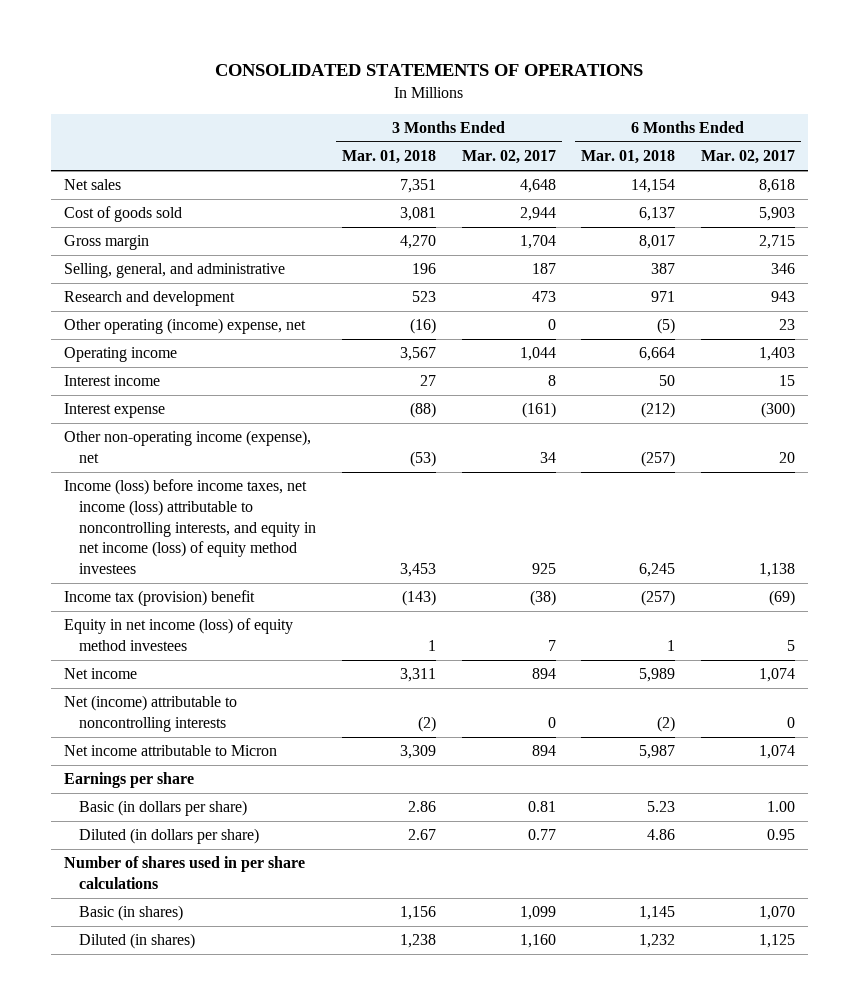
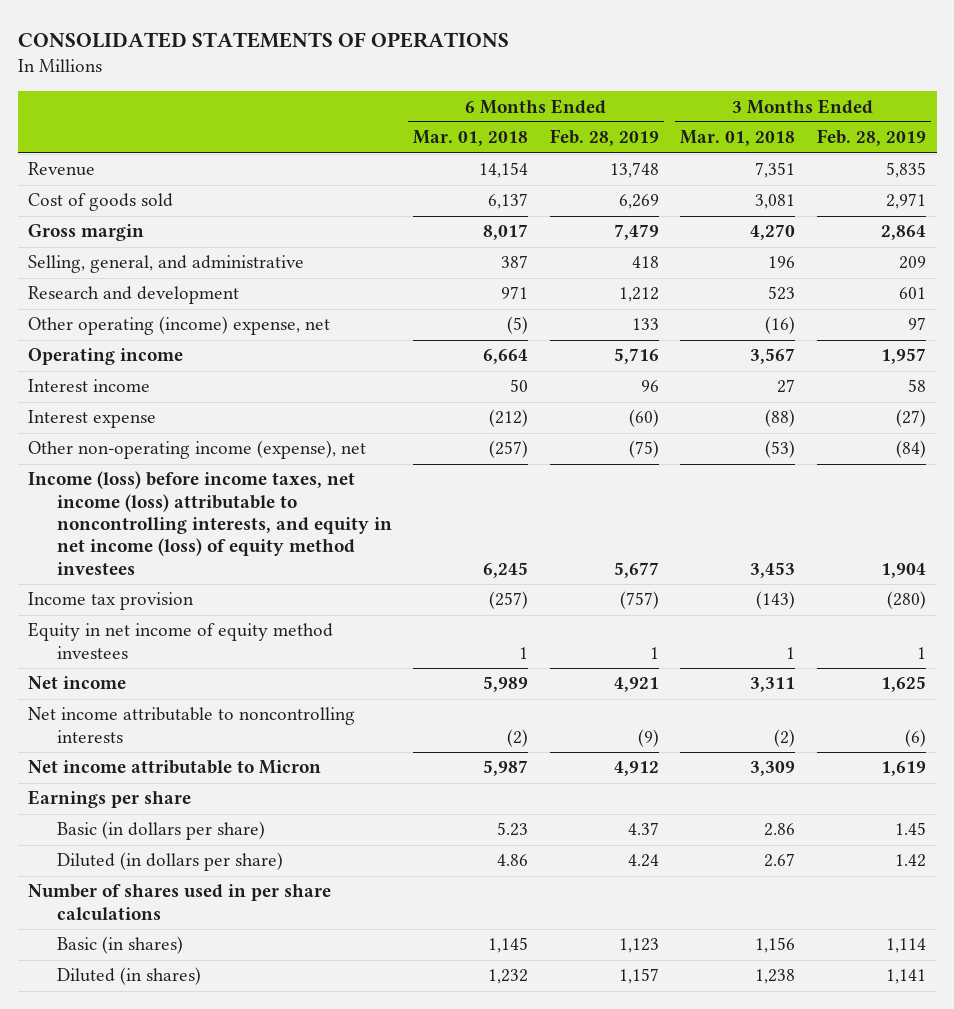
[461,150,556,165] Mar. 02, 2017 -> none
[700,150,795,165] Mar. 02, 2017 -> none
none -> [549,129,659,147] Feb. 28, 2019
none -> [816,129,926,147] Feb. 28, 2019
[63,179,121,191] Net sales -> [28,162,96,177] Revenue
[63,590,255,607] Income tax (provision) benefit -> [28,592,195,611] Income tax provision
[63,618,293,651] Equity in net income (loss) of equity method investees -> [28,622,334,659] Equity in net income of equity method investees
[63,695,237,732] Net (income) attributable to noncontrolling interests -> [28,707,356,743] Net income attributable to noncontrolling interests

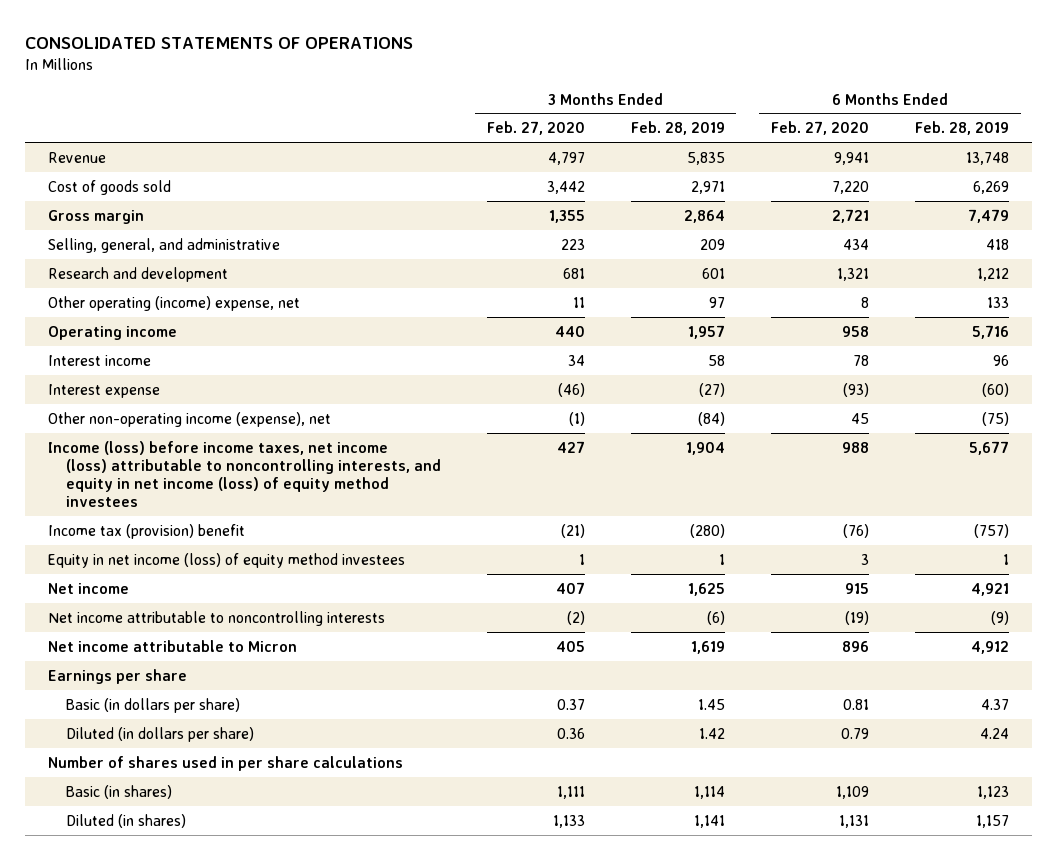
[413,130,529,147] Mar. 01, 2018 -> none
[680,130,796,147] Mar. 01, 2018 -> none
none -> [486,121,585,136] Feb. 27, 2020
none -> [771,121,870,136] Feb. 27, 2020
[28,592,195,611] Income tax provision -> [47,523,245,539] Income tax (provision) benefit
[28,622,334,659] Equity in net income of equity method investees -> [47,552,405,568] Equity in net income (loss) of equity method investees

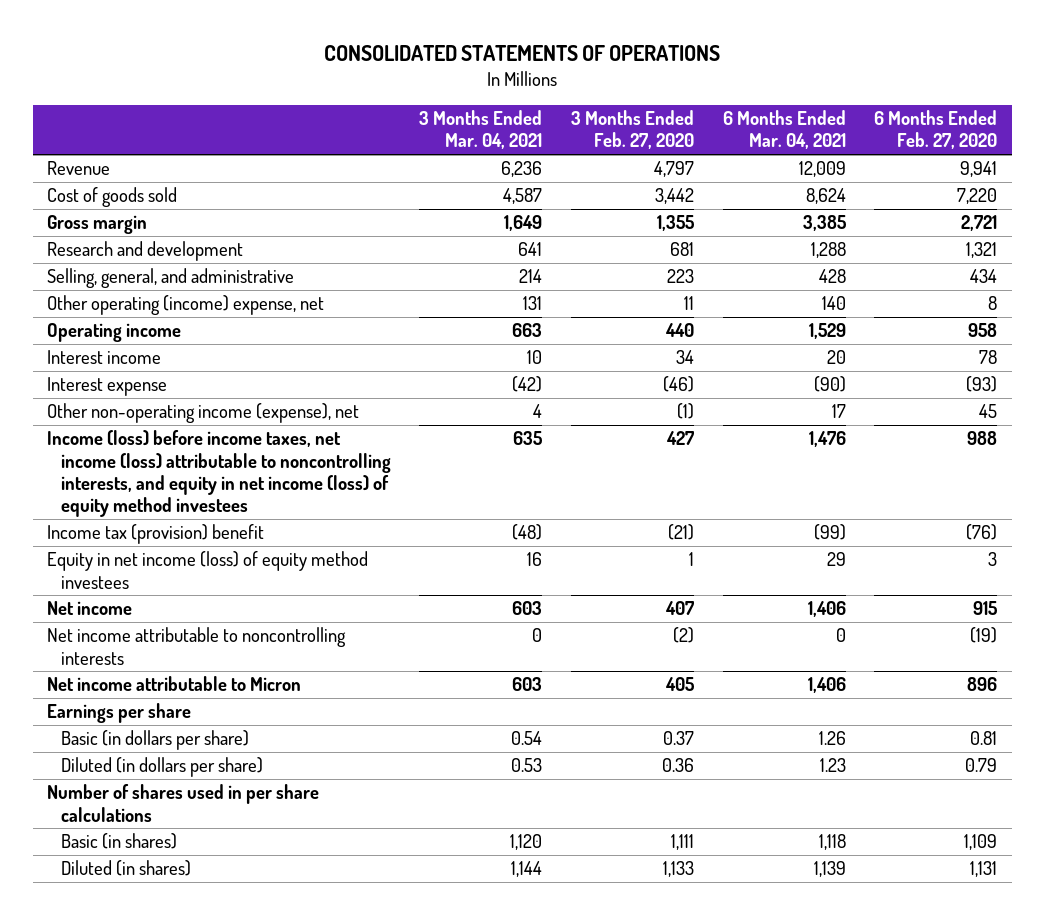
[630,121,725,136] Feb. 28, 2019 -> none
[915,121,1010,136] Feb. 28, 2019 -> none
none -> [419,110,543,150] 3 Months Ended Mar. 04, 2021
none -> [722,110,846,150] 6 Months Ended Mar. 04, 2021
[47,237,280,253] Selling, general, and administrative -> [46,268,294,289] Selling, general, and administrative

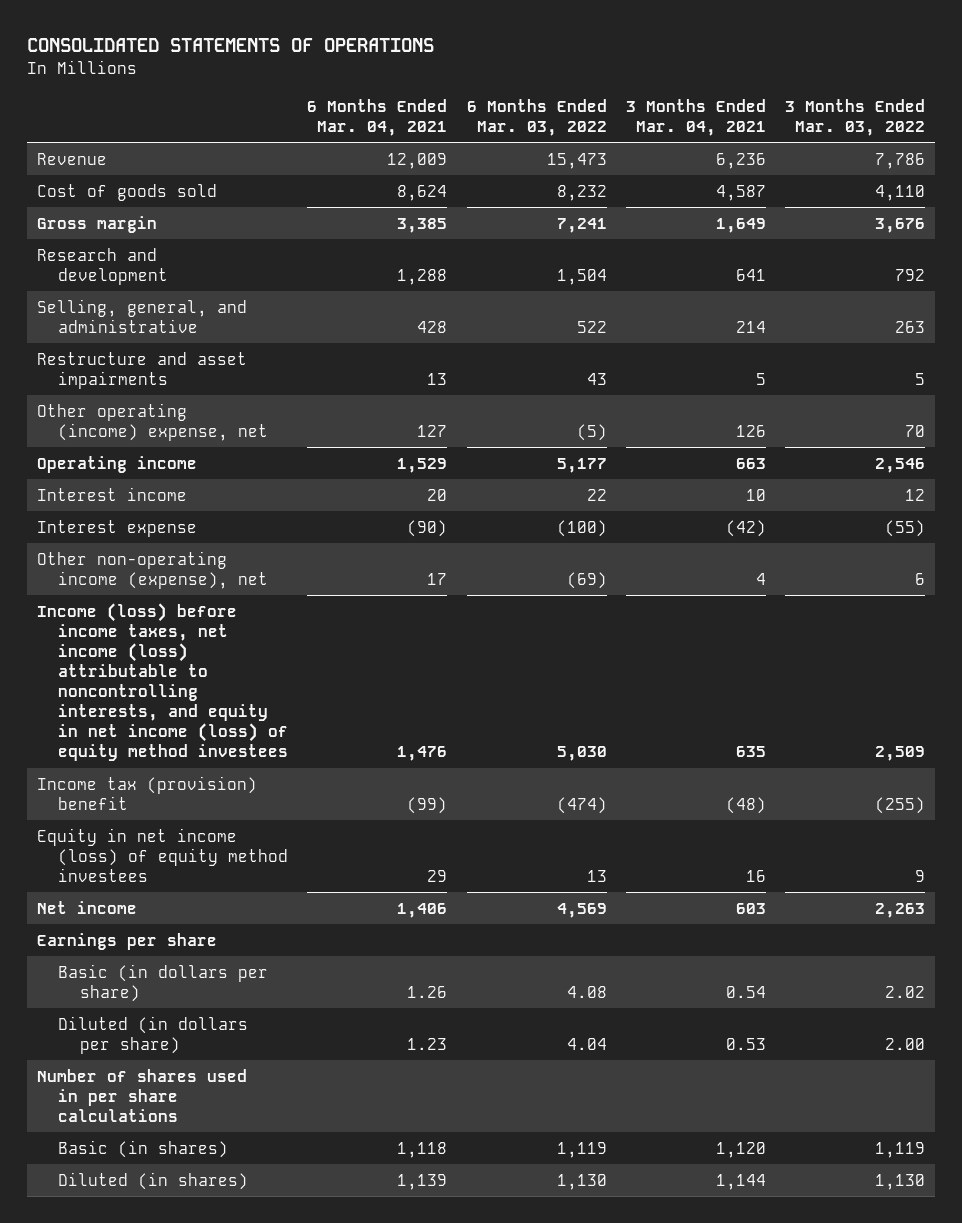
[571,110,695,150] 3 Months Ended Feb. 27, 2020 -> none
[874,110,998,150] 6 Months Ended Feb. 27, 2020 -> none
none -> [466,98,607,136] 6 Months Ended Mar. 03, 2022
none -> [785,98,926,136] 3 Months Ended Mar. 03, 2022
none -> [36,351,247,389] Restructure and asset impairments
[523,296,543,311] 131 -> [735,424,766,437] 126
[821,296,846,311] 140 -> [417,424,448,437] 127
[46,627,346,665] Net income attributable to noncontrolling interests -> none
[46,676,301,692] Net income attributable to Micron -> none

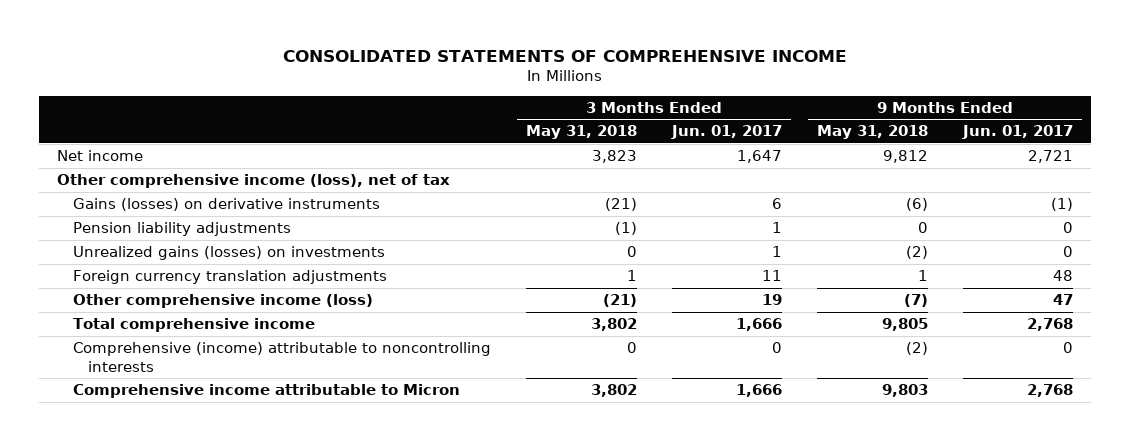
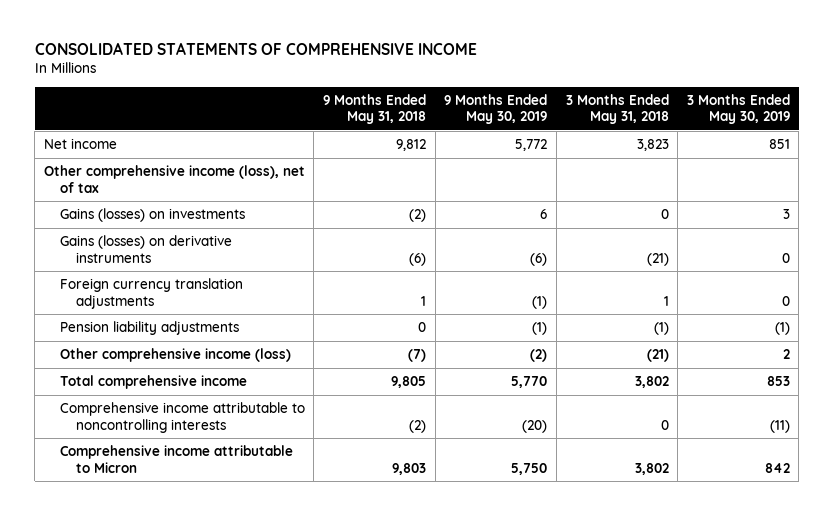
[670,125,782,140] Jun. 01, 2017 -> none
[962,125,1074,140] Jun. 01, 2017 -> none
none -> [444,93,548,125] 9 Months Ended May 30, 2019
none -> [686,93,790,125] 3 Months Ended May 30, 2019
none -> [59,208,245,223] Gains (losses) on investments
[72,246,385,261] Unrealized gains (losses) on investments -> none
[72,222,291,237] Pension liability adjustments -> [59,321,239,336] Pension liability adjustments
[72,342,491,372] Comprehensive (income) attributable to noncontrolling interests -> [59,402,305,433] Comprehensive income attributable to noncontrolling interests

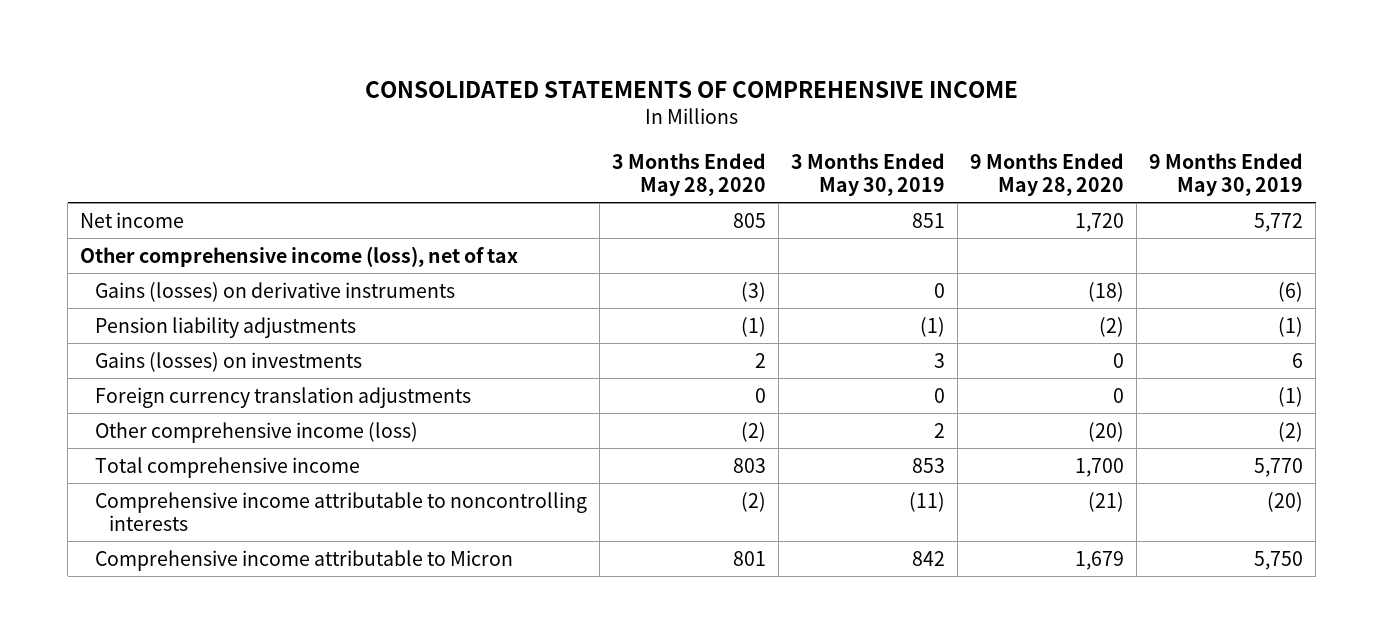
[323,93,427,125] 9 Months Ended May 31, 2018 -> none
[565,93,669,125] 3 Months Ended May 31, 2018 -> none
none -> [611,152,766,197] 3 Months Ended May 28, 2020
none -> [969,152,1124,197] 9 Months Ended May 28, 2020
[59,208,245,223] Gains (losses) on investments -> [94,351,362,372] Gains (losses) on investments
[59,278,243,309] Foreign currency translation adjustments -> [94,386,471,408] Foreign currency translation adjustments

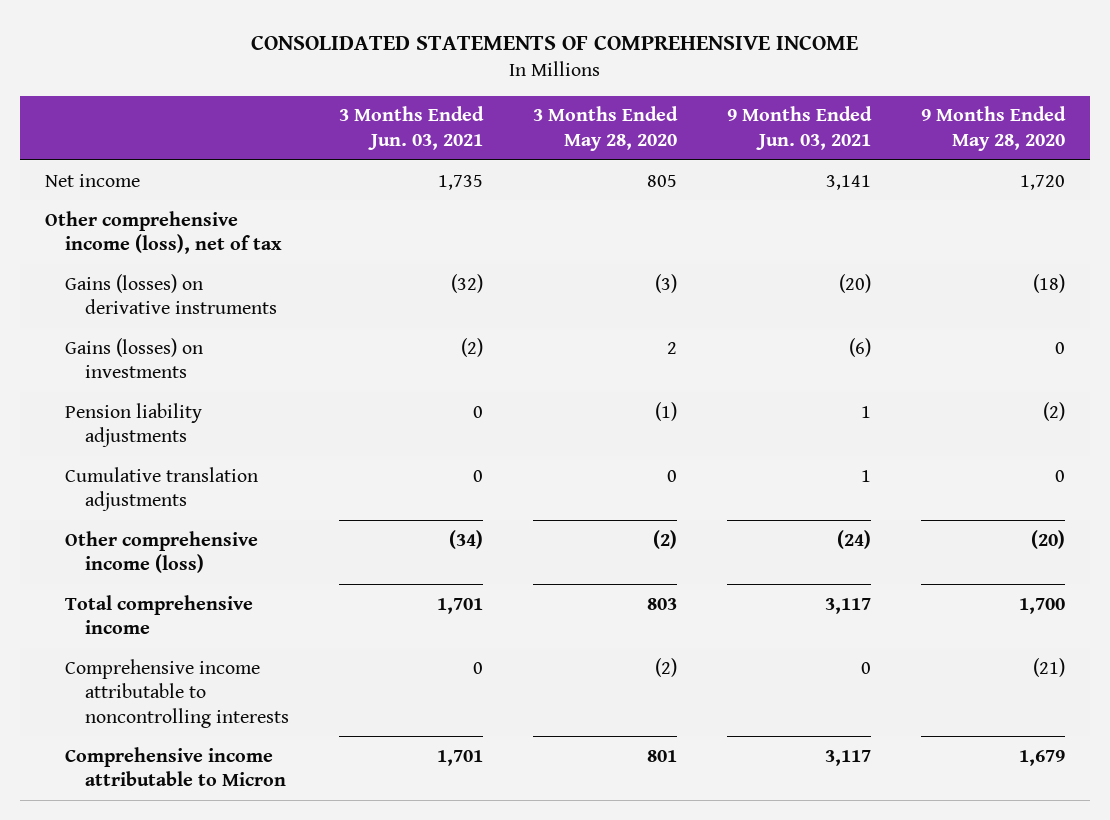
[790,152,945,197] 3 Months Ended May 30, 2019 -> none
[1149,152,1304,197] 9 Months Ended May 30, 2019 -> none
none -> [339,106,485,150] 3 Months Ended Jun. 03, 2021
none -> [727,106,873,150] 9 Months Ended Jun. 03, 2021
[94,316,356,338] Pension liability adjustments -> [65,402,203,448] Pension liability adjustments
[94,386,471,408] Foreign currency translation adjustments -> [65,466,259,512] Cumulative translation adjustments

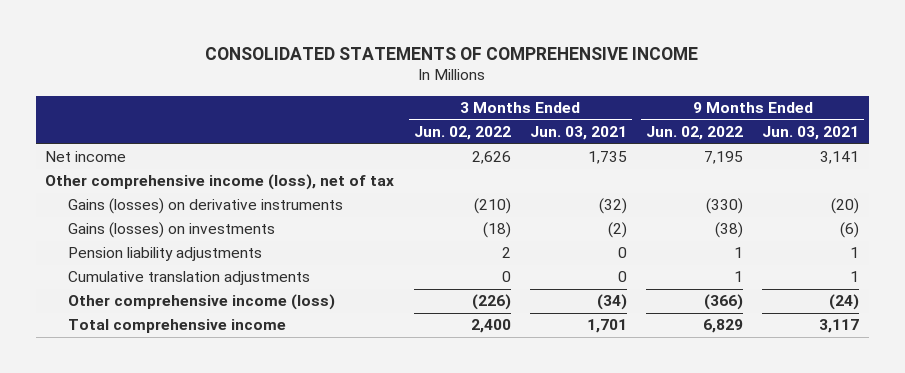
[533,106,679,151] 3 Months Ended May 28, 2020 -> none
[921,106,1067,151] 9 Months Ended May 28, 2020 -> none
none -> [413,126,511,141] Jun. 02, 2022
none -> [646,126,744,141] Jun. 02, 2022
[65,658,290,728] Comprehensive income attributable to noncontrolling interests -> none
[65,746,287,787] Comprehensive income attributable to Micron -> none

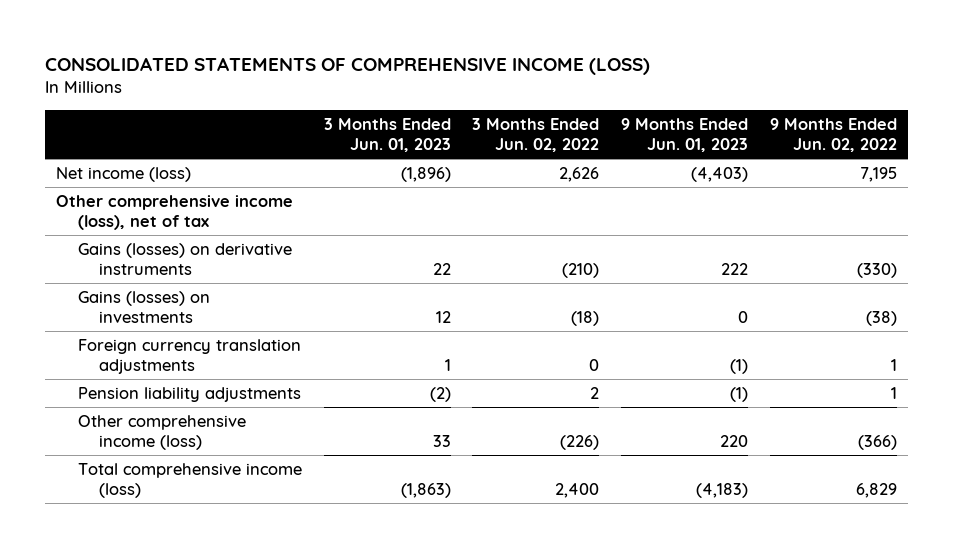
[205,46,699,60] CONSOLIDATED STATEMENTS OF COMPREHENSIVE INCOME -> [45,57,651,76] CONSOLIDATED STATEMENTS OF COMPREHENSIVE INCOME (LOSS)
[529,126,627,141] Jun. 03, 2021 -> none
[762,126,860,141] Jun. 03, 2021 -> none
none -> [323,118,451,153] 3 Months Ended Jun. 01, 2023
none -> [621,118,749,153] 9 Months Ended Jun. 01, 2023
[45,151,127,163] Net income -> [56,167,192,183] Net income (loss)
none -> [77,339,301,375] Foreign currency translation adjustments
[67,271,310,286] Cumulative translation adjustments -> none
[67,319,286,334] Total comprehensive income -> [77,463,302,499] Total comprehensive income (loss)

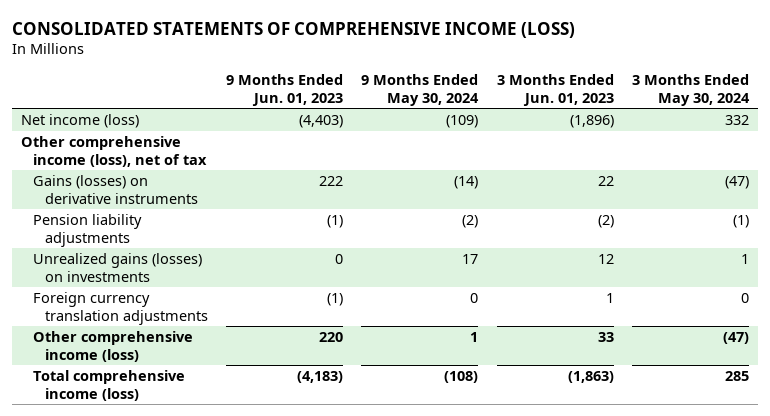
[472,118,600,153] 3 Months Ended Jun. 02, 2022 -> none
[770,118,898,153] 9 Months Ended Jun. 02, 2022 -> none
none -> [361,74,480,106] 9 Months Ended May 30, 2024
none -> [631,74,750,106] 3 Months Ended May 30, 2024
[77,291,210,324] Gains (losses) on investments -> none
none -> [32,253,202,282] Unrealized gains (losses) on investments
[77,339,301,375] Foreign currency translation adjustments -> [32,292,208,325] Foreign currency translation adjustments

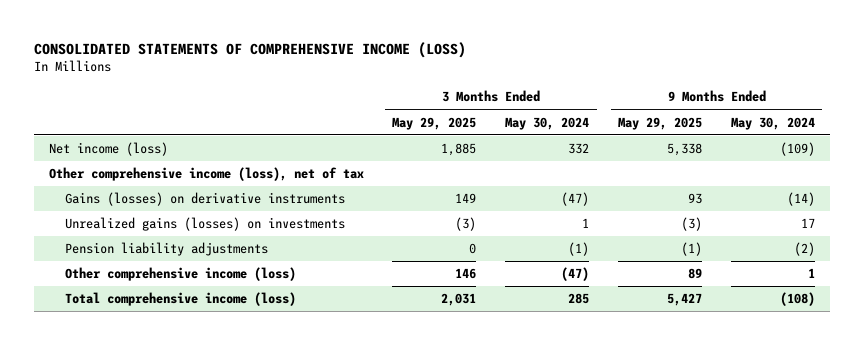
[226,74,344,106] 9 Months Ended Jun. 01, 2023 -> none
[496,74,614,106] 3 Months Ended Jun. 01, 2023 -> none
none -> [392,116,477,130] May 29, 2025
none -> [618,116,703,130] May 29, 2025
[32,292,208,325] Foreign currency translation adjustments -> none
[32,214,142,247] Pension liability adjustments -> [65,242,269,257] Pension liability adjustments

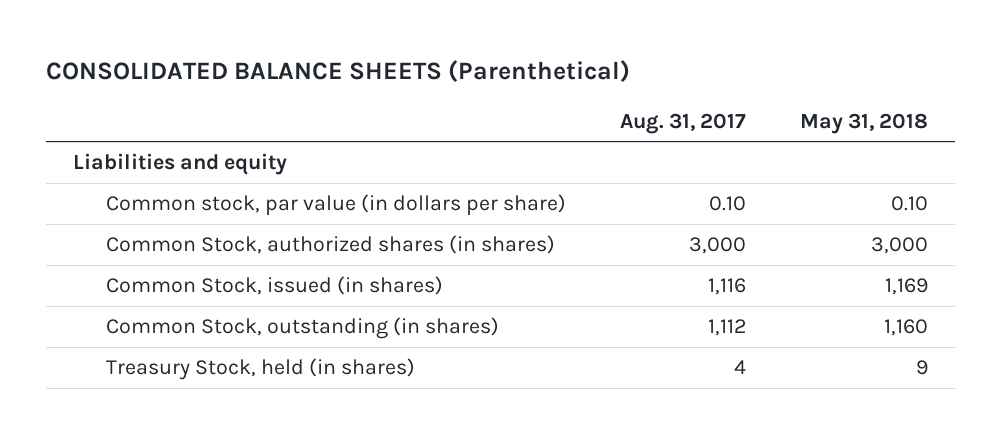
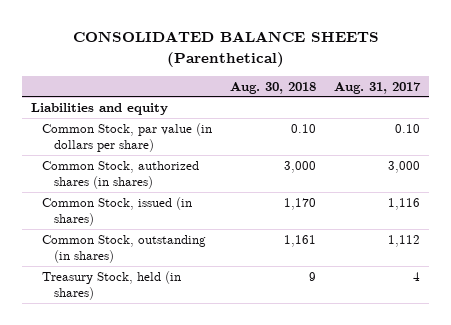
[799,112,928,134] May 31, 2018 -> none
none -> [230,81,317,94] Aug. 30, 2018
[105,194,566,217] Common stock, par value (in dollars per share) -> [42,122,213,152] Common Stock, par value (in dollars per share)

